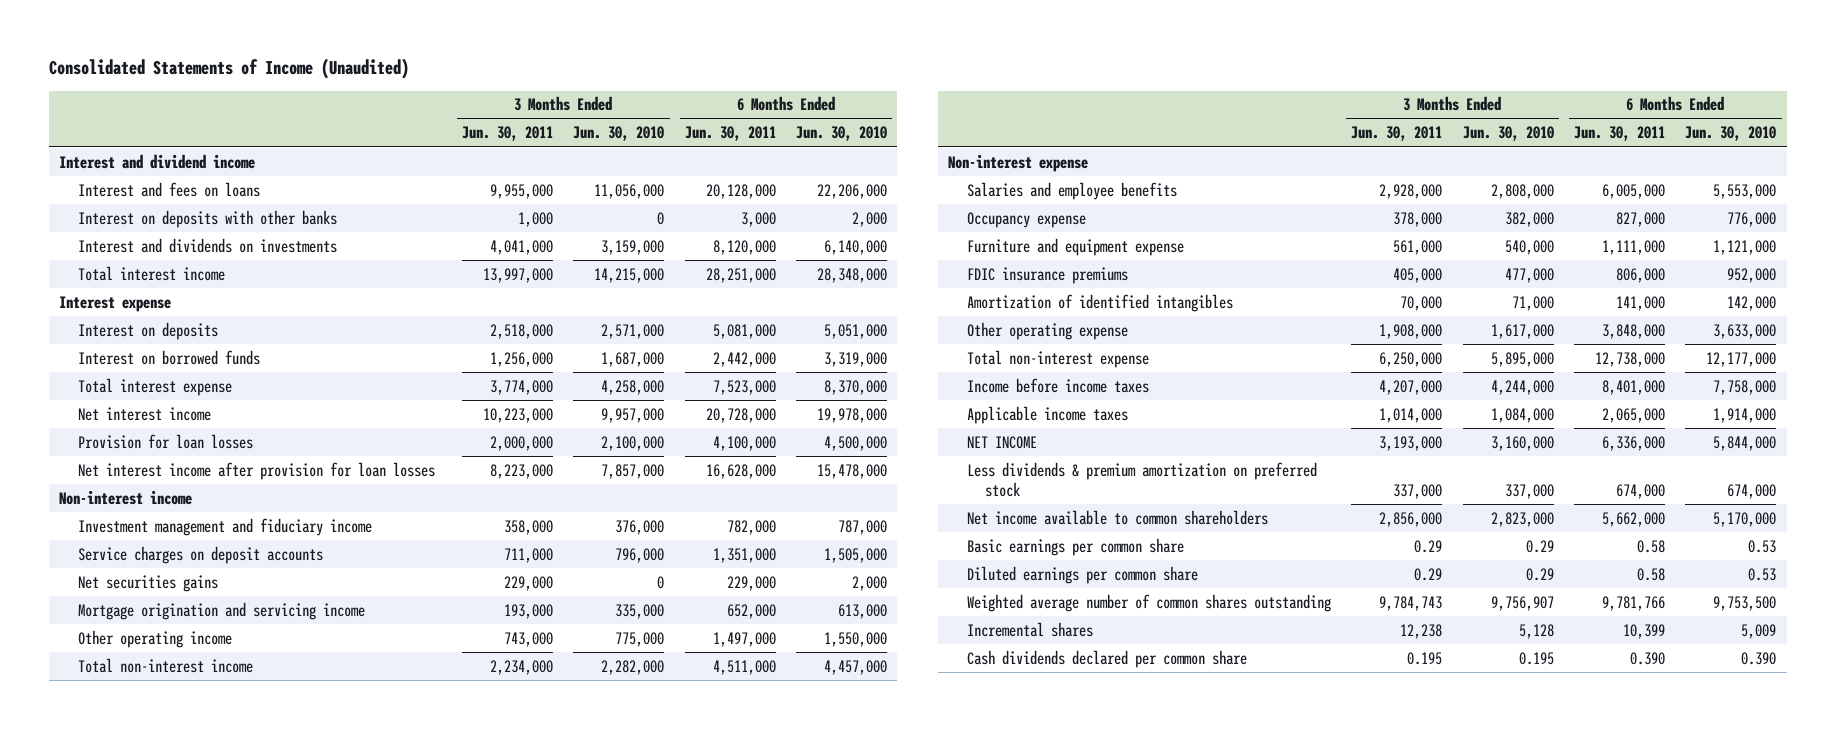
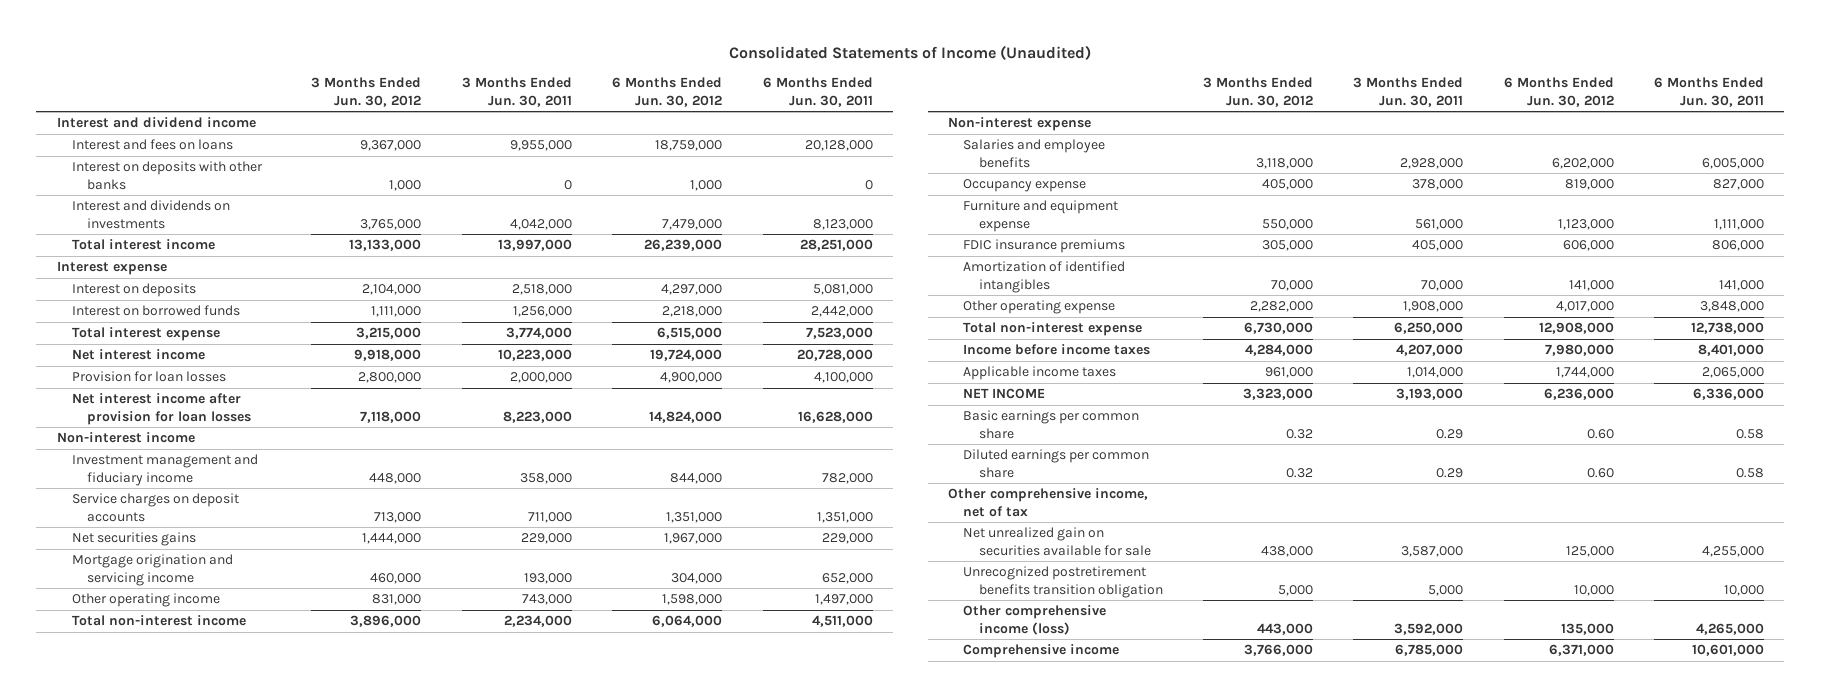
[573,126,665,142] Jun. 30, 2010 -> none
[796,126,888,142] Jun. 30, 2010 -> none
none -> [311,77,422,107] 3 Months Ended Jun. 30, 2012
none -> [612,77,723,107] 6 Months Ended Jun. 30, 2012
[517,211,553,227] 1,000 -> [563,179,572,190] 0
[740,211,776,227] 3,000 -> [864,179,873,190] 0
[489,239,553,255] 4,041,000 -> [509,218,572,230] 4,042,000
[712,239,776,255] 8,120,000 -> [812,218,873,230] 8,123,000
[966,461,1317,497] Less dividends & premium amortization on preferred stock -> none
[966,509,1268,525] Net income available to common shareholders -> none
[966,593,1331,612] Weighted average number of common shares outstanding -> none
[966,621,1093,637] Incremental shares -> none
[966,649,1247,668] Cash dividends declared per common share -> none
none -> [948,488,1149,517] Other comprehensive income, net of tax
none -> [963,527,1151,556] Net unrealized gain on securities available for sale
none -> [963,566,1163,598] Unrecognized postretirement benefits transition obligation
none -> [963,605,1107,635] Other comprehensive income (loss)
none -> [963,644,1120,659] Comprehensive income

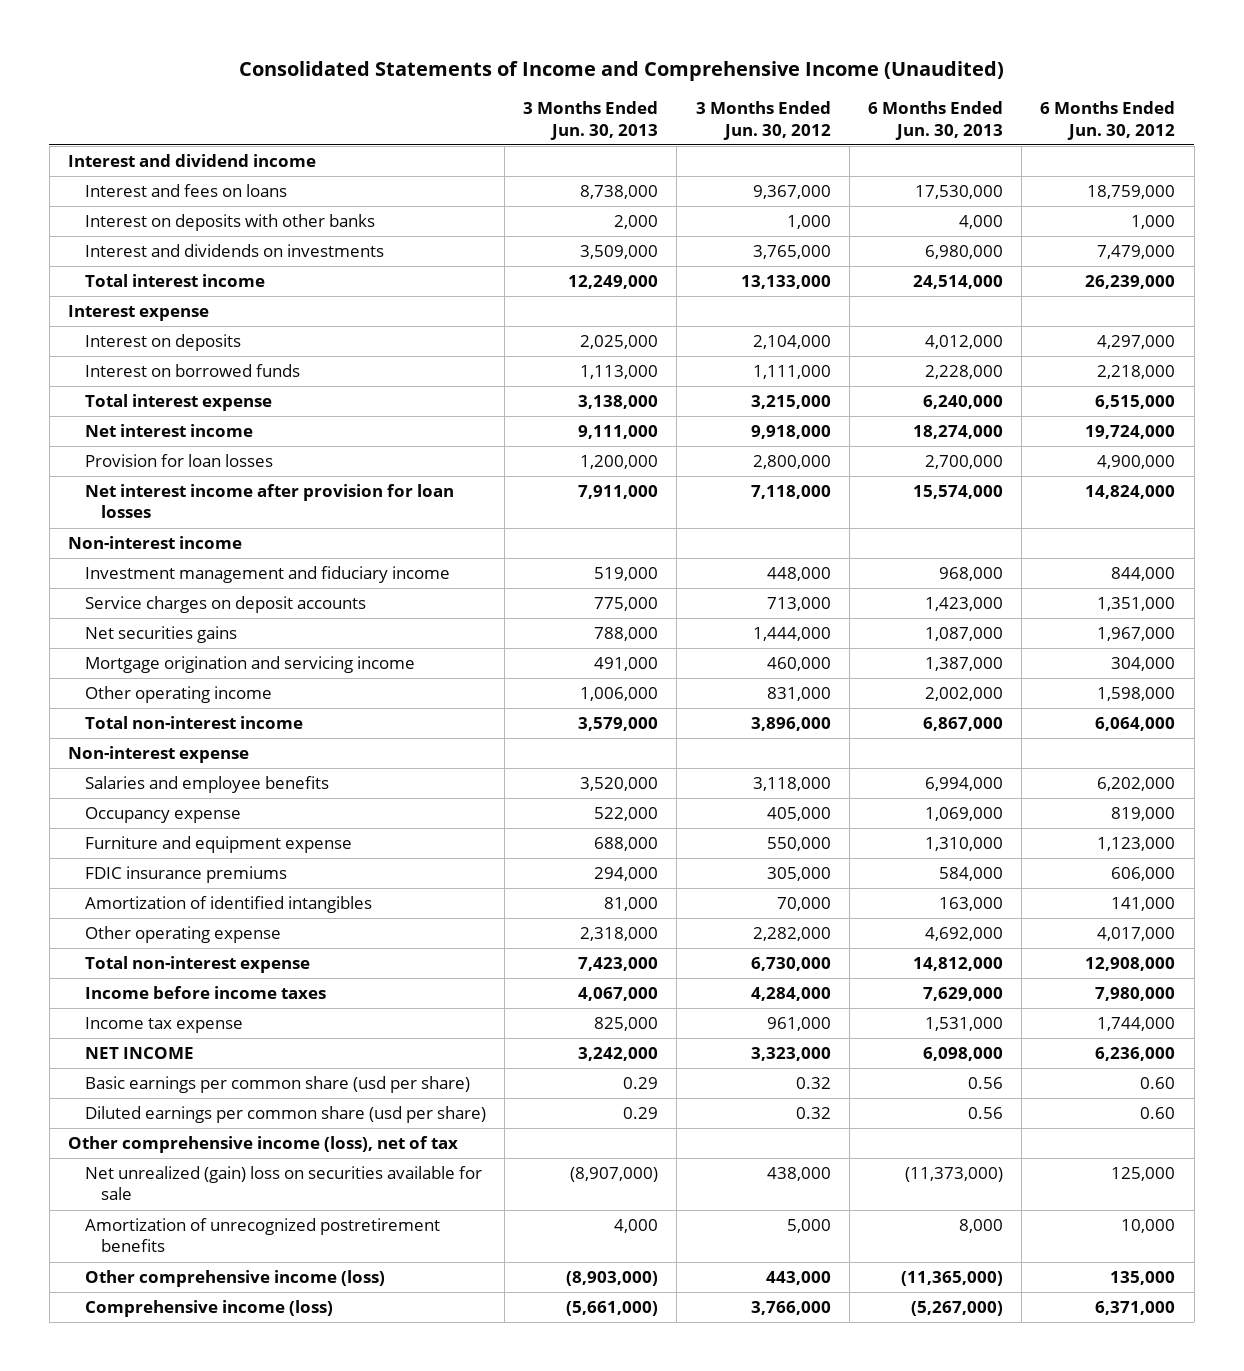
[729,45,1092,61] Consolidated Statements of Income (Unaudited) -> [238,61,1004,82] Consolidated Statements of Income and Comprehensive Income (Unaudited)
[461,77,572,107] 3 Months Ended Jun. 30, 2011 -> none
[762,77,873,107] 6 Months Ended Jun. 30, 2011 -> none
none -> [523,101,659,140] 3 Months Ended Jun. 30, 2013
none -> [868,101,1004,140] 6 Months Ended Jun. 30, 2013
[963,366,1117,381] Applicable income taxes -> [84,1017,243,1034] Income tax expense
[963,410,1140,439] Basic earnings per common share -> [84,1076,470,1094] Basic earnings per common share (usd per share)
[963,449,1150,478] Diluted earnings per common share -> [84,1106,486,1124] Diluted earnings per common share (usd per share)
[948,488,1149,517] Other comprehensive income, net of tax -> [68,1136,459,1154] Other comprehensive income (loss), net of tax
[963,527,1151,556] Net unrealized gain on securities available for sale -> [84,1166,482,1201] Net unrealized (gain) loss on securities available for sale
[963,566,1163,598] Unrecognized postretirement benefits transition obligation -> [84,1218,440,1253] Amortization of unrecognized postretirement benefits
[963,644,1120,659] Comprehensive income -> [84,1300,333,1318] Comprehensive income (loss)

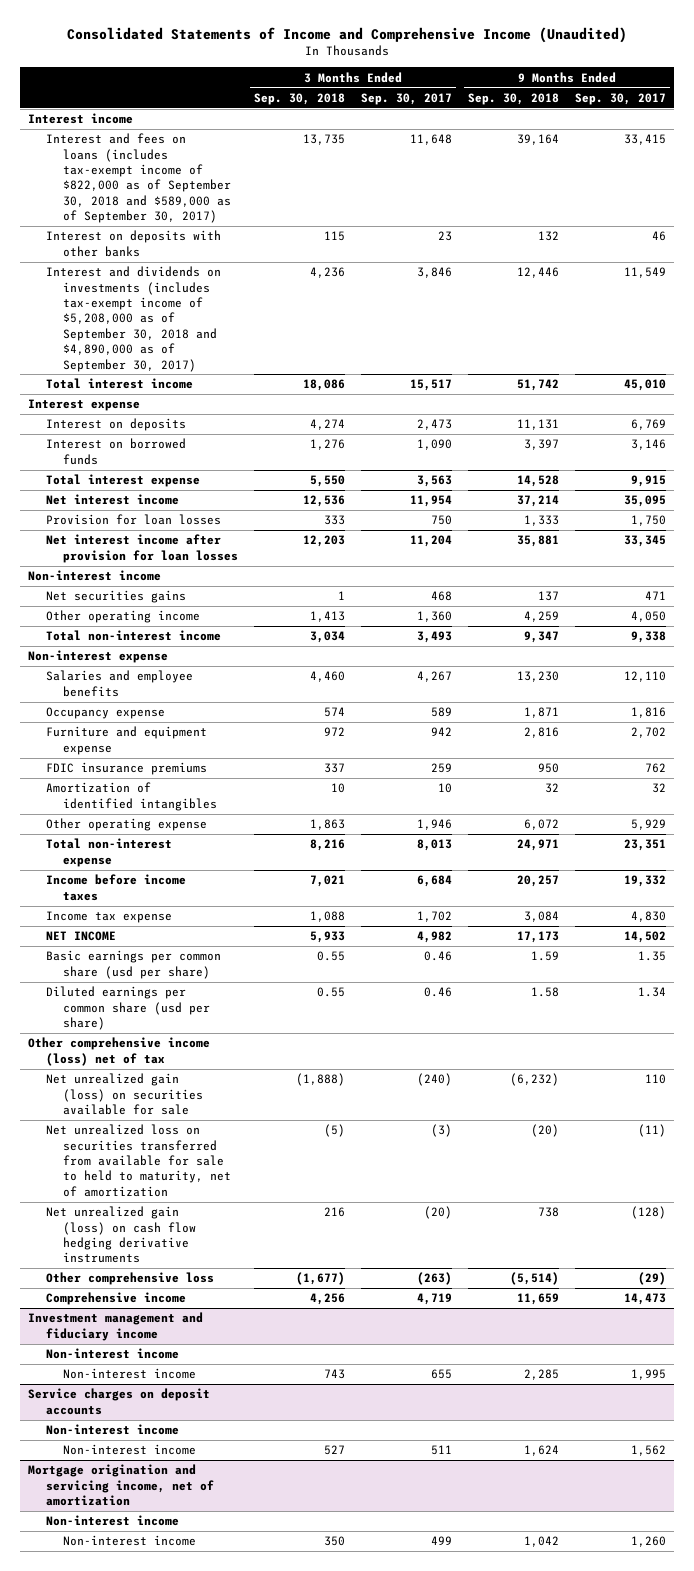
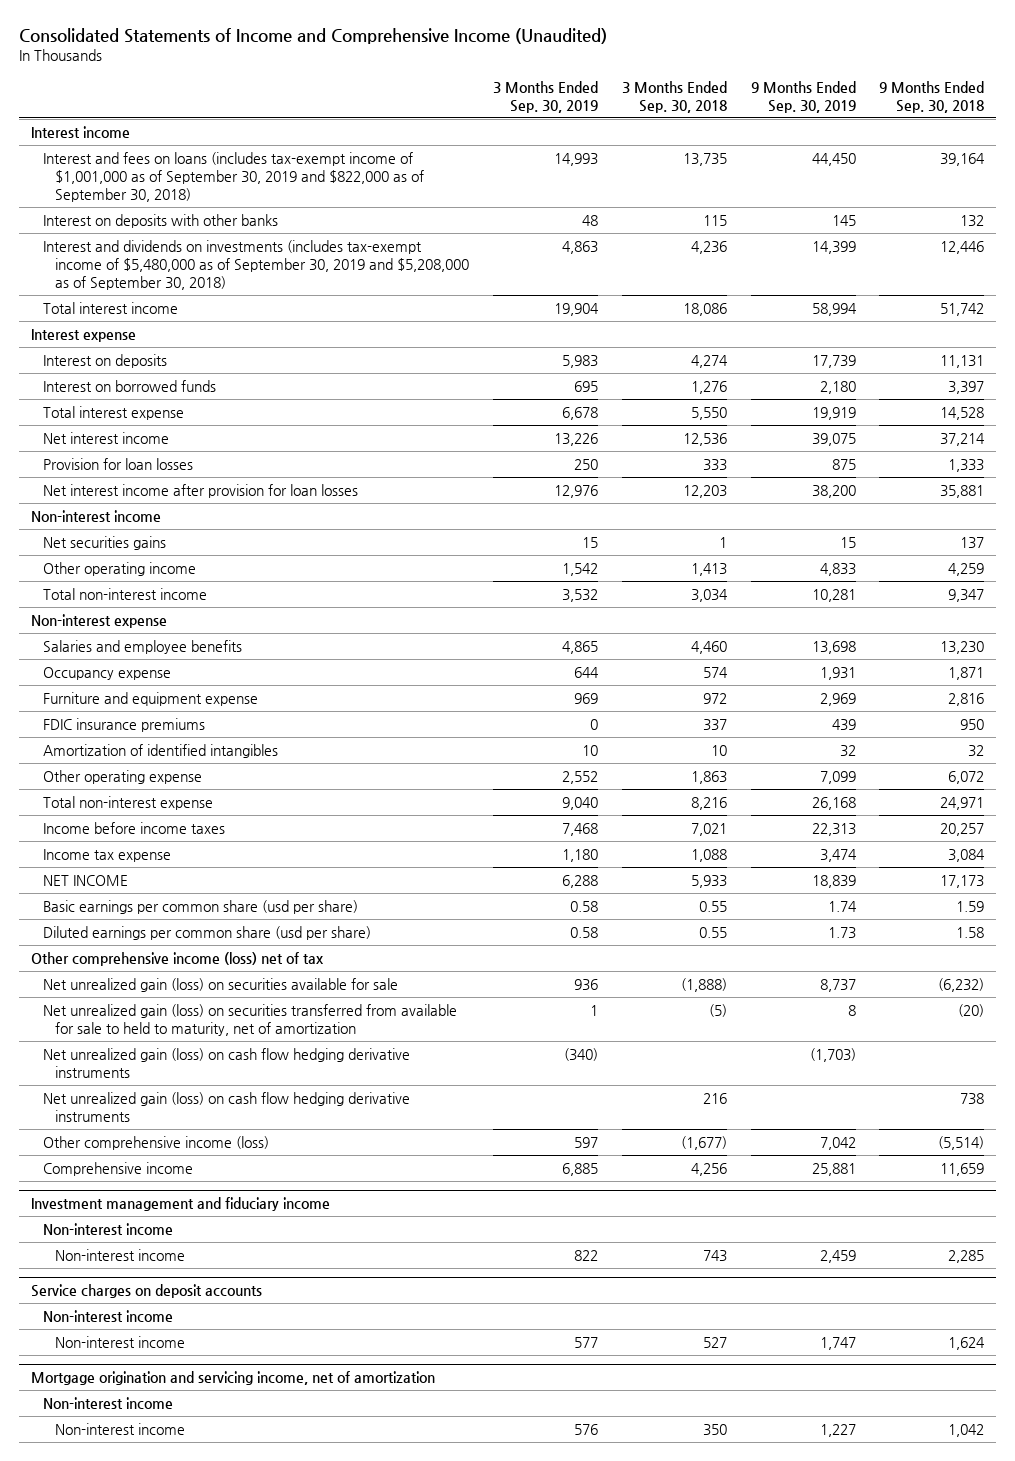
[360,92,452,105] Sep. 30, 2017 -> none
[574,92,666,105] Sep. 30, 2017 -> none
none -> [492,80,598,113] 3 Months Ended Sep. 30, 2019
none -> [750,80,856,113] 9 Months Ended Sep. 30, 2019
[45,133,232,224] Interest and fees on loans (includes tax-exempt income of $822,000 as of September 30, 2018 and $589,000 as of September 30, 2017) -> [42,151,425,203] Interest and fees on loans (includes tax-exempt income of $1,001,000 as of September 30, 2019 and $822,000 as of September 30, 2018)
[45,266,221,372] Interest and dividends on investments (includes tax-exempt income of $5,208,000 as of September 30, 2018 and $4,890,000 as of September 30, 2017) -> [42,239,470,291] Interest and dividends on investments (includes tax-exempt income of $5,480,000 as of September 30, 2019 and $5,208,000 as of September 30, 2018)
[45,1124,232,1197] Net unrealized loss on securities transferred from available for sale to held to maturity, net of amortization -> [42,1003,457,1036] Net unrealized gain (loss) on securities transferred from available for sale to held to maturity, net of amortization
none -> [42,1047,410,1078] Net unrealized gain (loss) on cash flow hedging derivative instruments
[45,1272,214,1286] Other comprehensive loss -> [42,1135,269,1150] Other comprehensive income (loss)

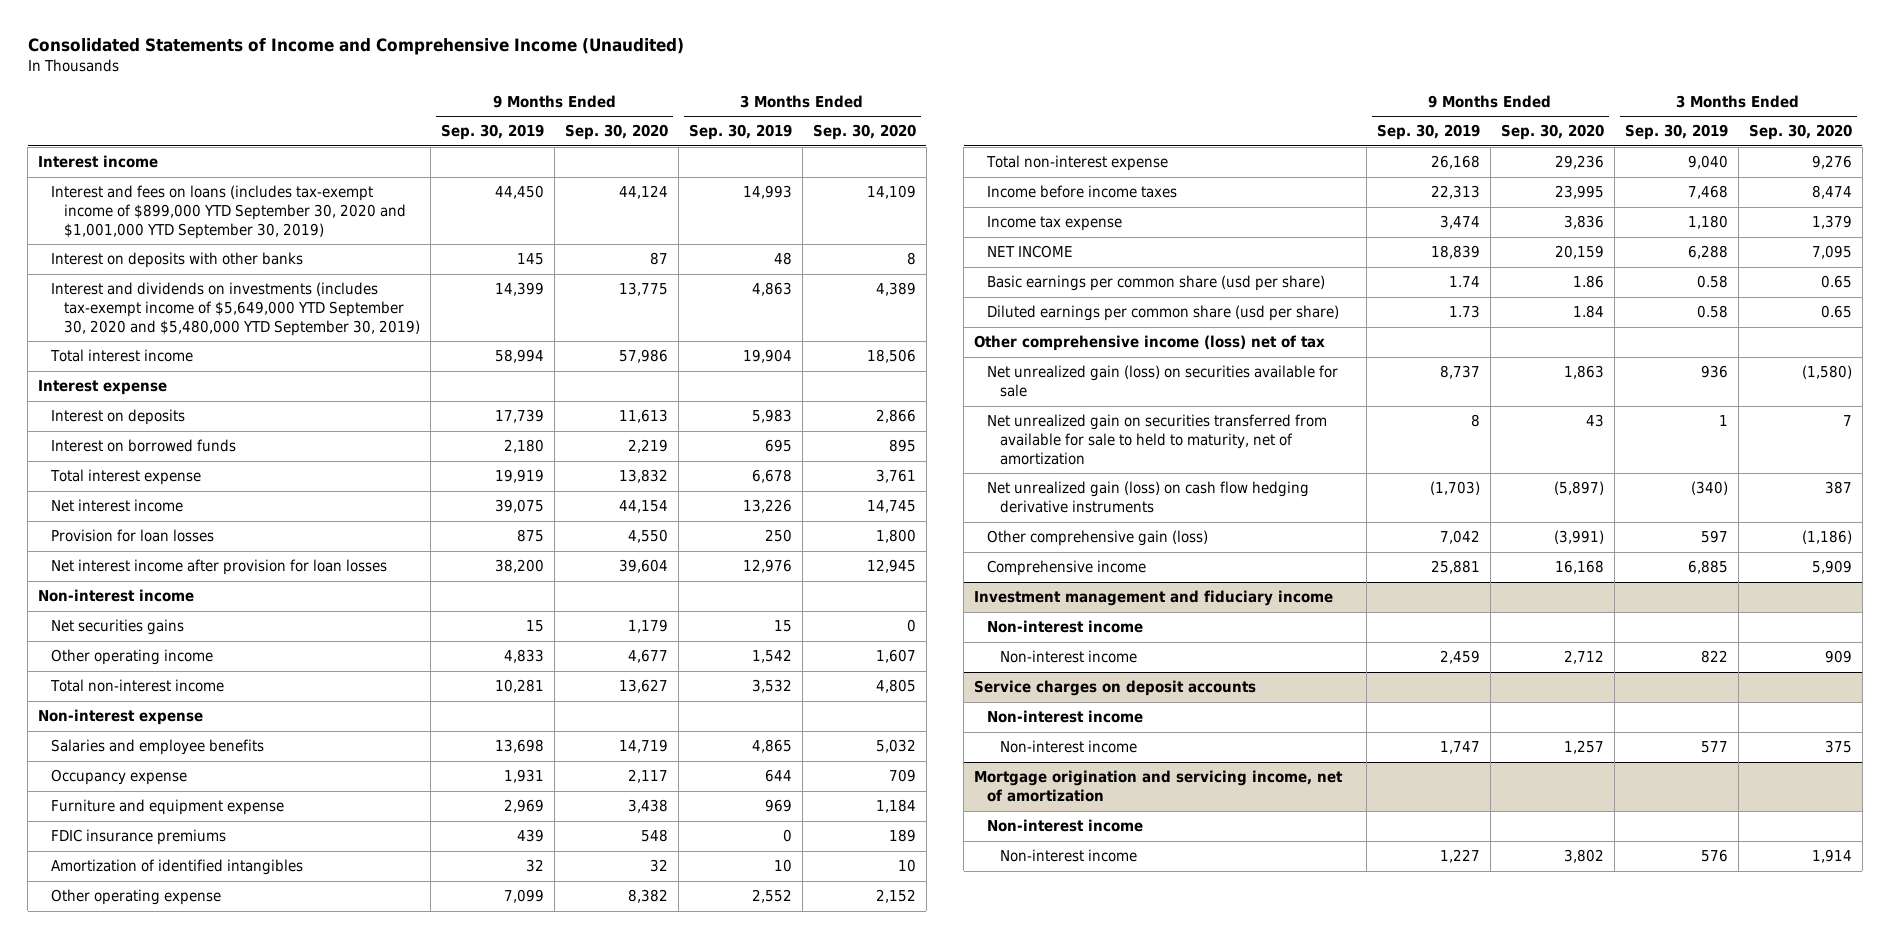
[621,80,727,113] 3 Months Ended Sep. 30, 2018 -> none
[879,80,985,113] 9 Months Ended Sep. 30, 2018 -> none
none -> [565,124,669,141] Sep. 30, 2020
none -> [812,124,916,141] Sep. 30, 2020
[42,151,425,203] Interest and fees on loans (includes tax-exempt income of $1,001,000 as of September 30, 2019 and $822,000 as of September 30, 2018) -> [51,185,407,240] Interest and fees on loans (includes tax-exempt income of $899,000 YTD September 30, 2020 and $1,001,000 YTD September 30, 2019)
[42,239,470,291] Interest and dividends on investments (includes tax-exempt income of $5,480,000 as of September 30, 2019 and $5,208,000 as of September 30, 2018) -> [51,282,421,337] Interest and dividends on investments (includes tax-exempt income of $5,649,000 YTD September 30, 2020 and $5,480,000 YTD September 30, 2019)
[42,1003,457,1036] Net unrealized gain (loss) on securities transferred from available for sale to held to maturity, net of amortization -> [987,414,1328,466] Net unrealized gain on securities transferred from available for sale to held to maturity, net of amortization
[42,1091,410,1122] Net unrealized gain (loss) on cash flow hedging derivative instruments -> none
[42,1135,269,1150] Other comprehensive income (loss) -> [987,530,1209,547] Other comprehensive gain (loss)

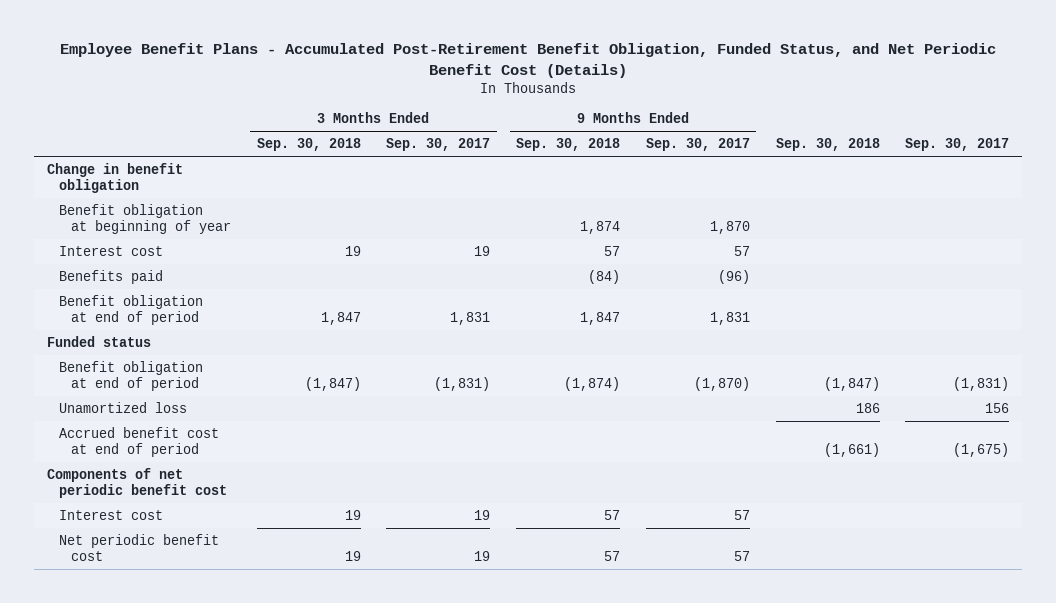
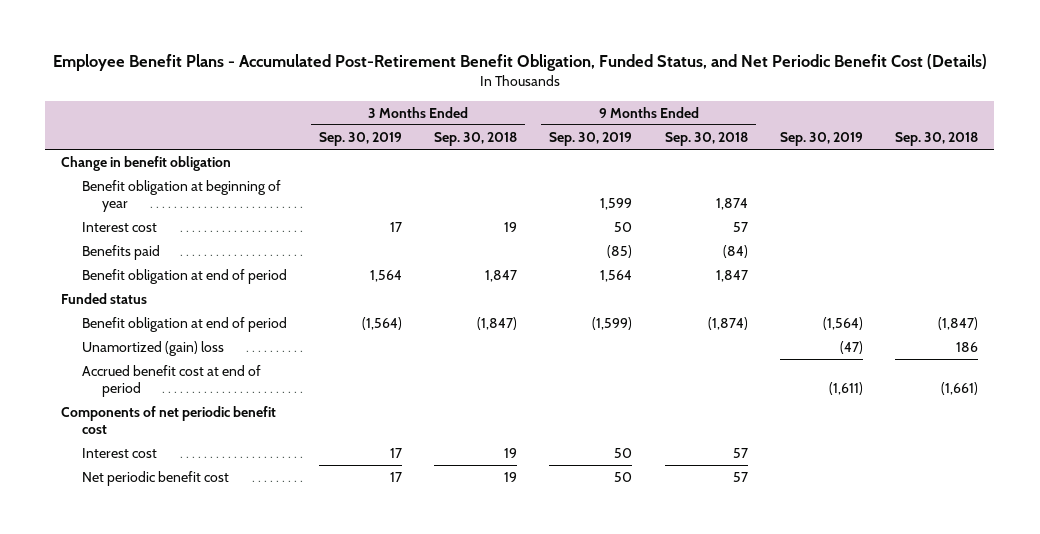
[386,138,491,152] Sep. 30, 2017 -> none
[645,138,750,152] Sep. 30, 2017 -> none
[905,138,1010,152] Sep. 30, 2017 -> none
none -> [318,131,402,146] Sep. 30, 2019
none -> [549,131,633,146] Sep. 30, 2019
none -> [779,131,863,146] Sep. 30, 2019
[58,401,187,413] Unamortized loss -> [81,341,224,357] Unamortized (gain) loss

